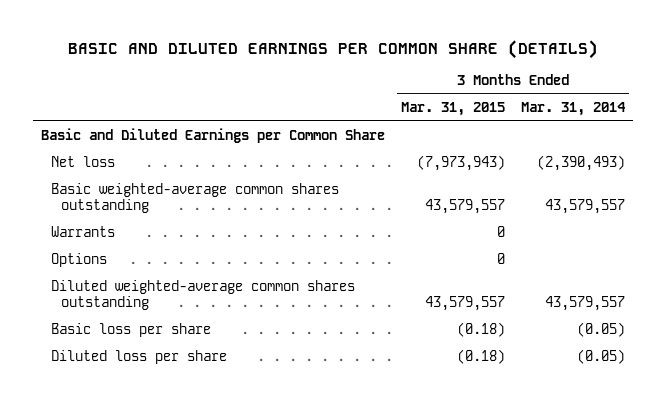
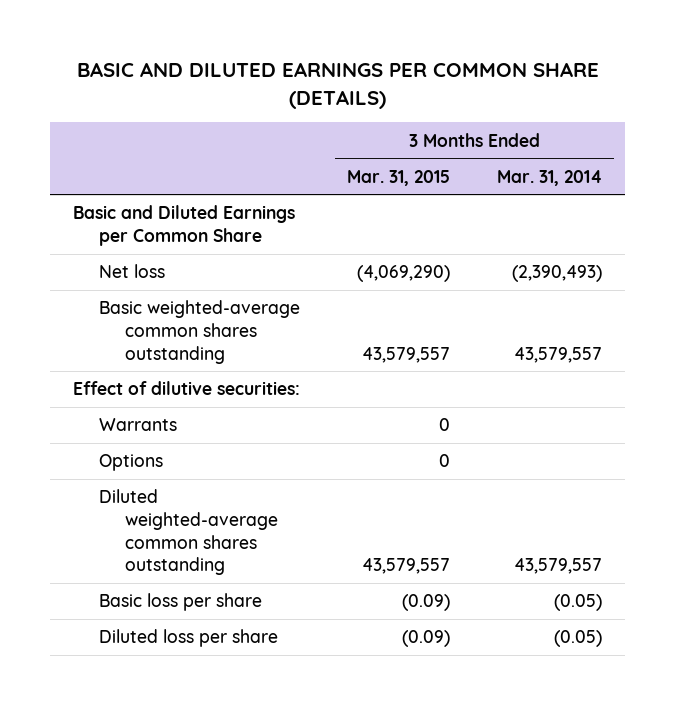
[416,155,505,172] (7,973,943) -> [357,265,451,283] (4,069,290)
none -> [73,381,301,396] Effect of dilutive securities:
[456,322,505,338] (0.18) -> [402,594,451,612] (0.09)
[456,349,505,365] (0.18) -> [402,630,451,648] (0.09)

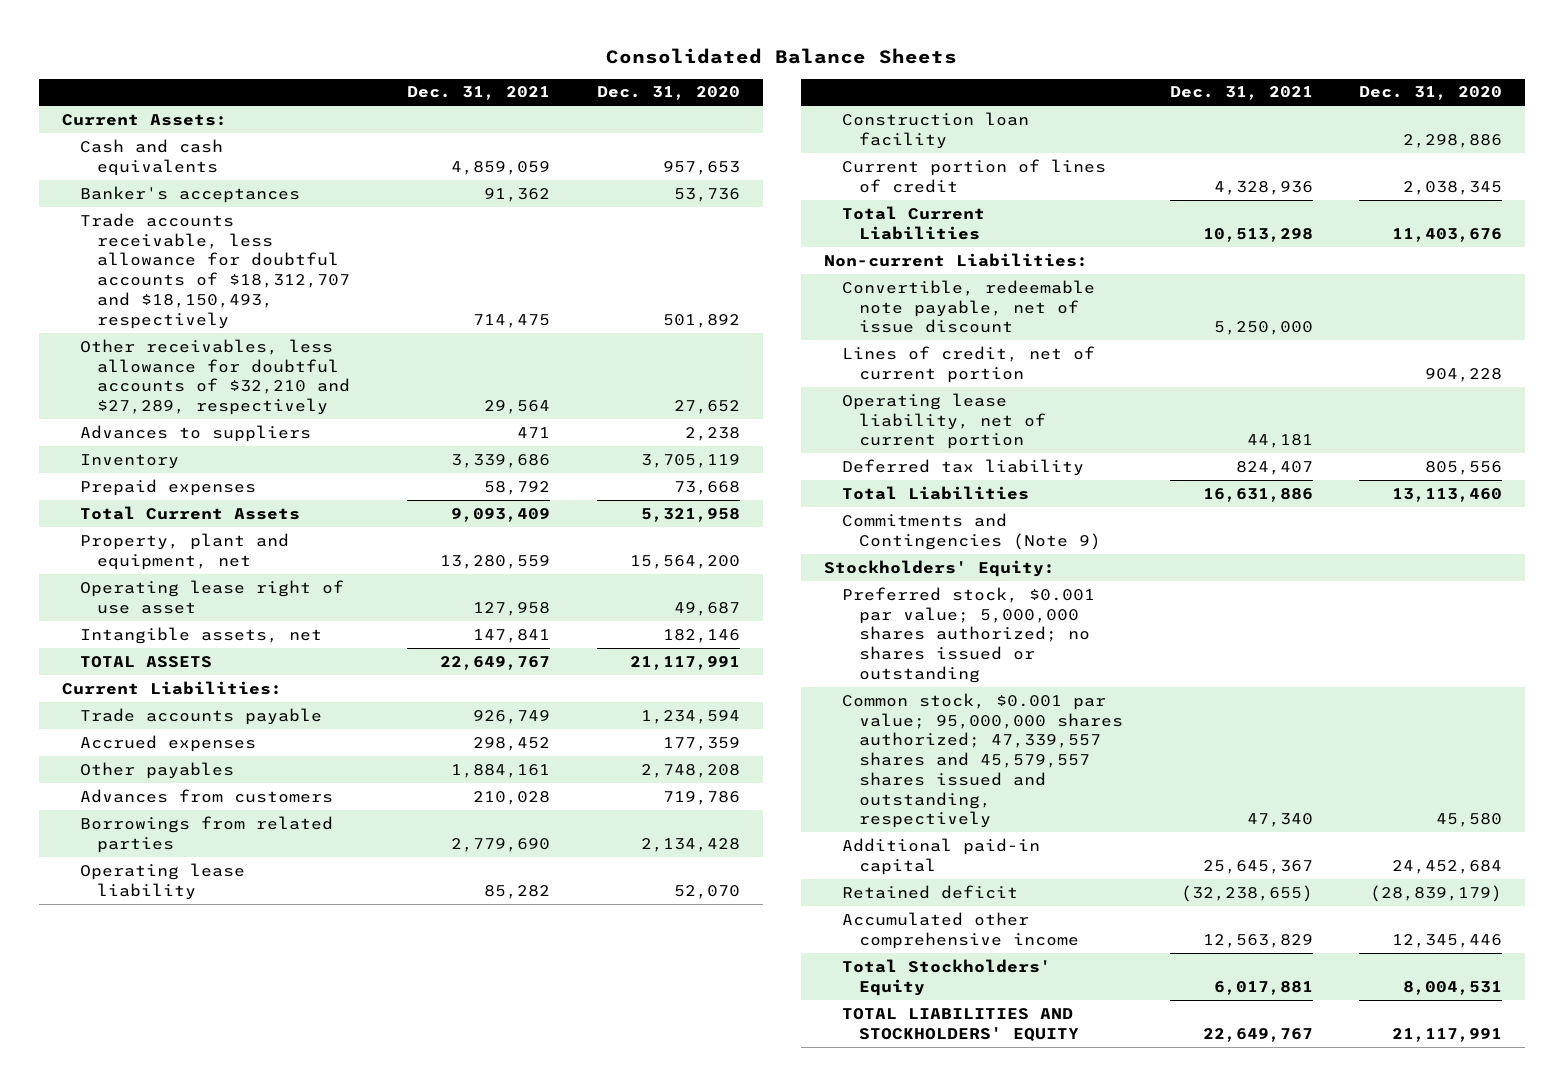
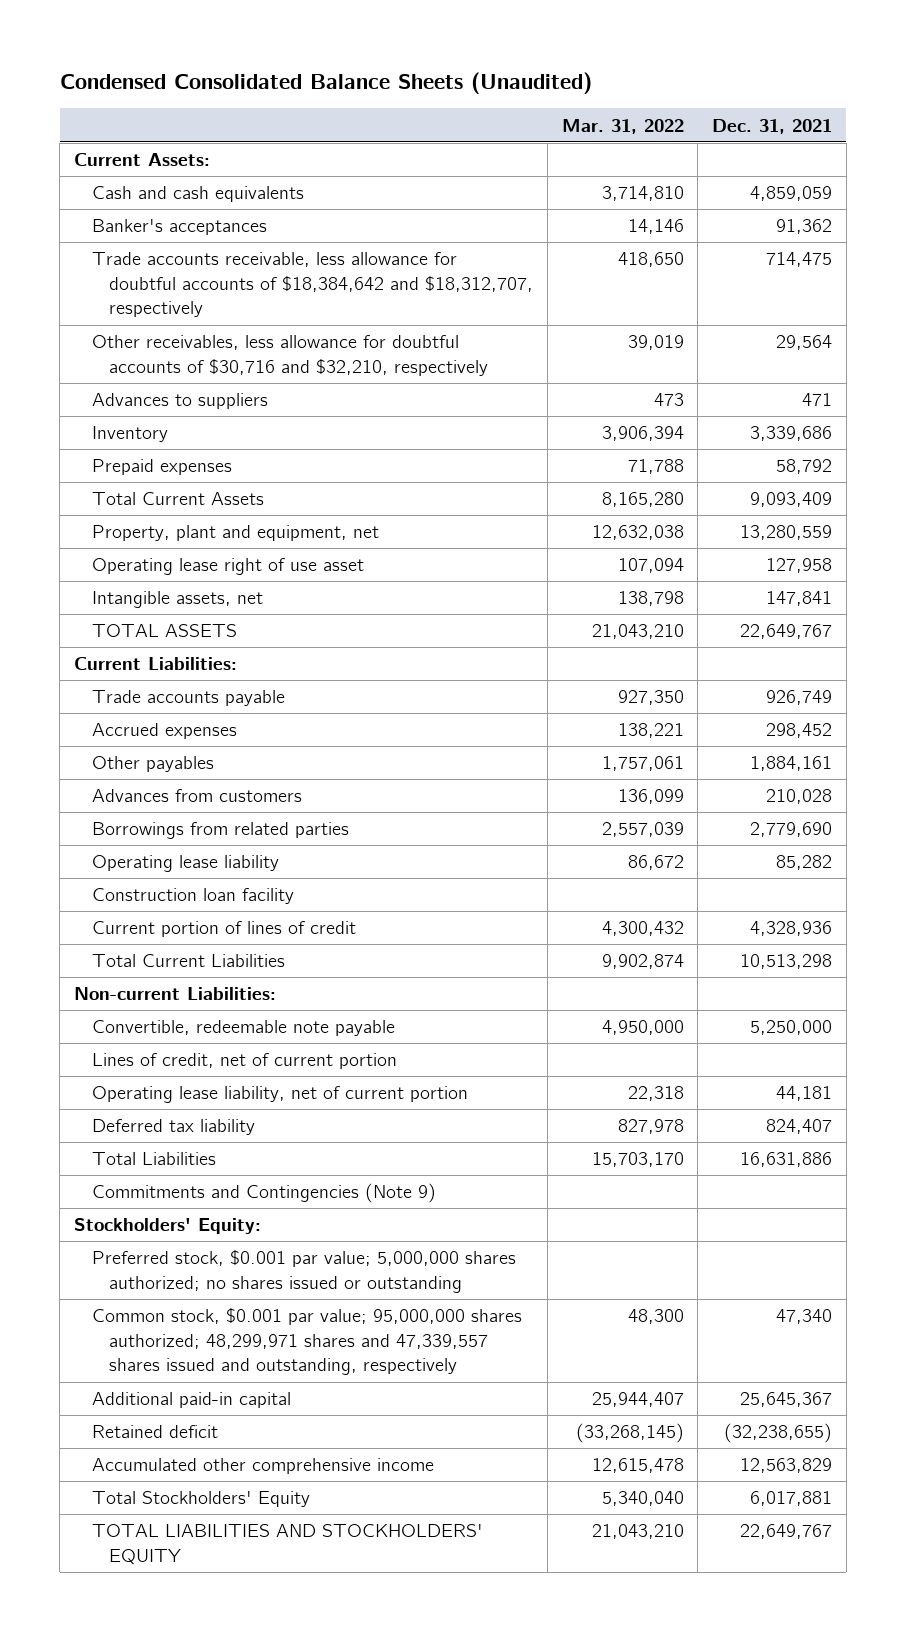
[605,48,957,65] Consolidated Balance Sheets -> [59,72,592,95] Condensed Consolidated Balance Sheets (Unaudited)
[596,86,740,101] Dec. 31, 2020 -> none
none -> [561,118,684,134] Mar. 31, 2022
[79,212,351,329] Trade accounts receivable, less allowance for doubtful accounts of $18,312,707 and $18,150,493, respectively -> [91,252,534,318] Trade accounts receivable, less allowance for doubtful accounts of $18,384,642 and $18,312,707, respectively
[79,338,351,416] Other receivables, less allowance for doubtful accounts of $32,210 and $27,289, respectively -> [91,335,489,376] Other receivables, less allowance for doubtful accounts of $30,716 and $32,210, respectively
[841,279,1095,334] Convertible, redeemable note payable, net of issue discount -> [91,1020,395,1037] Convertible, redeemable note payable
[841,692,1124,829] Common stock, $0.001 par value; 95,000,000 shares authorized; 47,339,557 shares and 45,579,557 shares issued and outstanding, respectively -> [91,1308,522,1376] Common stock, $0.001 par value; 95,000,000 shares authorized; 48,299,971 shares and 47,339,557 shares issued and outstanding, respectively

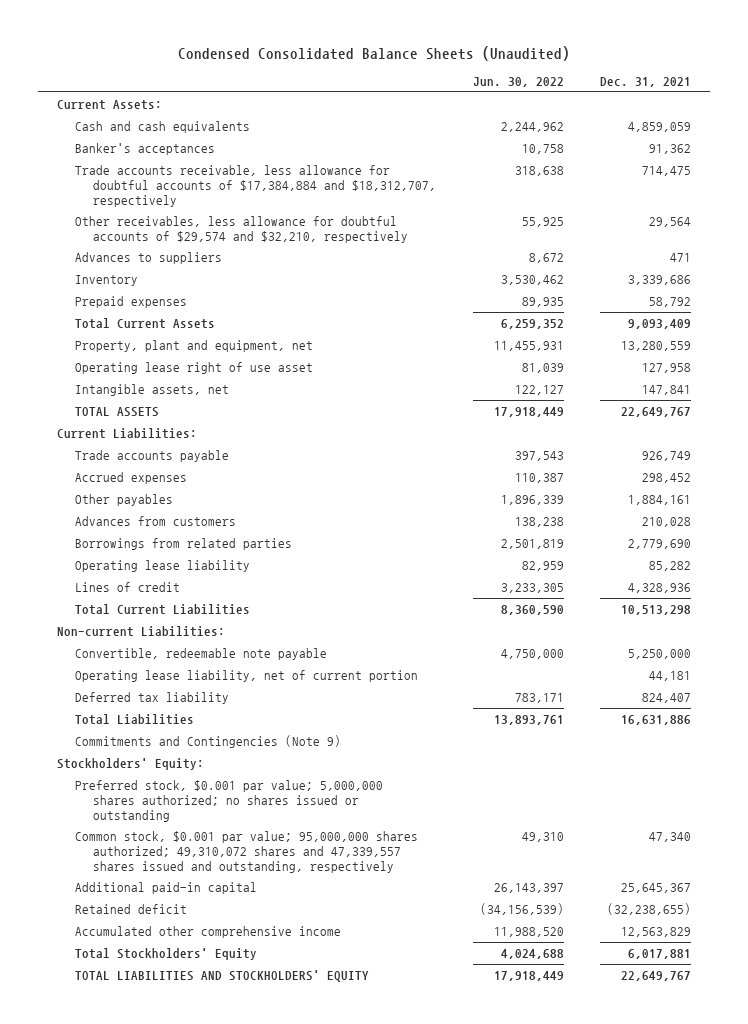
[561,118,684,134] Mar. 31, 2022 -> none
none -> [472,77,564,88] Jun. 30, 2022
[91,252,534,318] Trade accounts receivable, less allowance for doubtful accounts of $18,384,642 and $18,312,707, respectively -> [74,164,437,207] Trade accounts receivable, less allowance for doubtful accounts of $17,384,884 and $18,312,707, respectively
[91,335,489,376] Other receivables, less allowance for doubtful accounts of $30,716 and $32,210, respectively -> [74,215,409,243] Other receivables, less allowance for doubtful accounts of $29,574 and $32,210, respectively
[91,888,294,905] Construction loan facility -> none
[91,921,356,938] Current portion of lines of credit -> [74,581,180,592] Lines of credit
[91,1053,397,1070] Lines of credit, net of current portion -> none
[91,1308,522,1376] Common stock, $0.001 par value; 95,000,000 shares authorized; 48,299,971 shares and 47,339,557 shares issued and outstanding, respectively -> [74,830,418,873] Common stock, $0.001 par value; 95,000,000 shares authorized; 49,310,072 shares and 47,339,557 shares issued and outstanding, respectively

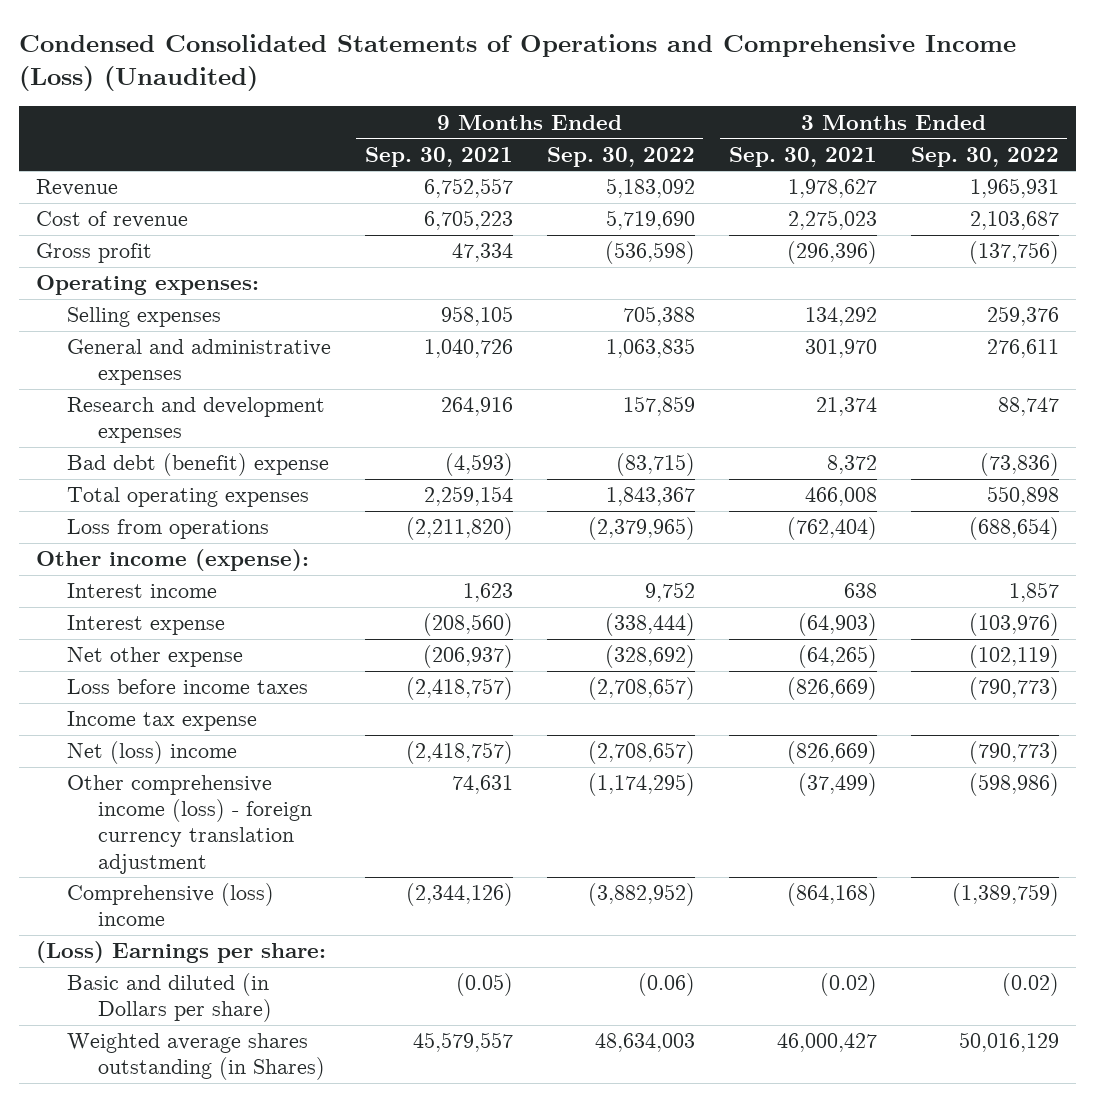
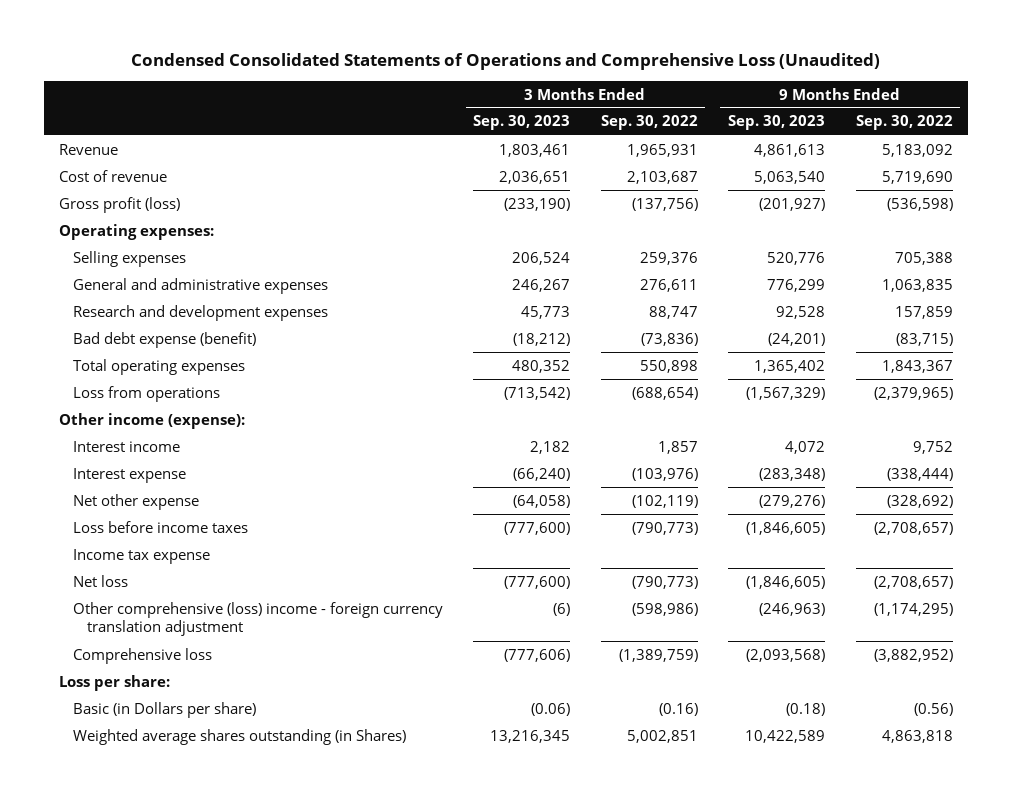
[18,33,1016,91] Condensed Consolidated Statements of Operations and Comprehensive Income (Loss) (Unaudited) -> [130,53,880,71] Condensed Consolidated Statements of Operations and Comprehensive Loss (Unaudited)
[364,146,513,167] Sep. 30, 2021 -> none
[728,146,877,167] Sep. 30, 2021 -> none
none -> [473,115,571,131] Sep. 30, 2023
none -> [728,115,826,131] Sep. 30, 2023
[35,243,152,264] Gross profit -> [58,196,180,213] Gross profit (loss)
[66,453,329,477] Bad debt (benefit) expense -> [72,331,256,348] Bad debt expense (benefit)
[66,741,237,765] Net (loss) income -> [72,574,128,587] Net loss
[66,775,313,874] Other comprehensive income (loss) - foreign currency translation adjustment -> [72,601,443,637] Other comprehensive (loss) income - foreign currency translation adjustment
[66,883,274,927] Comprehensive (loss) income -> [72,647,212,664] Comprehensive loss
[35,941,326,964] (Loss) Earnings per share: -> [58,674,170,691] Loss per share:
[66,973,273,1023] Basic and diluted (in Dollars per share) -> [72,701,256,718] Basic (in Dollars per share)
[637,973,695,997] (0.06) -> [913,702,953,716] (0.56)
[1001,973,1059,997] (0.02) -> [658,702,698,716] (0.16)
[594,1033,695,1053] 48,634,003 -> [881,729,953,743] 4,863,818
[958,1032,1059,1053] 50,016,129 -> [626,729,698,743] 5,002,851

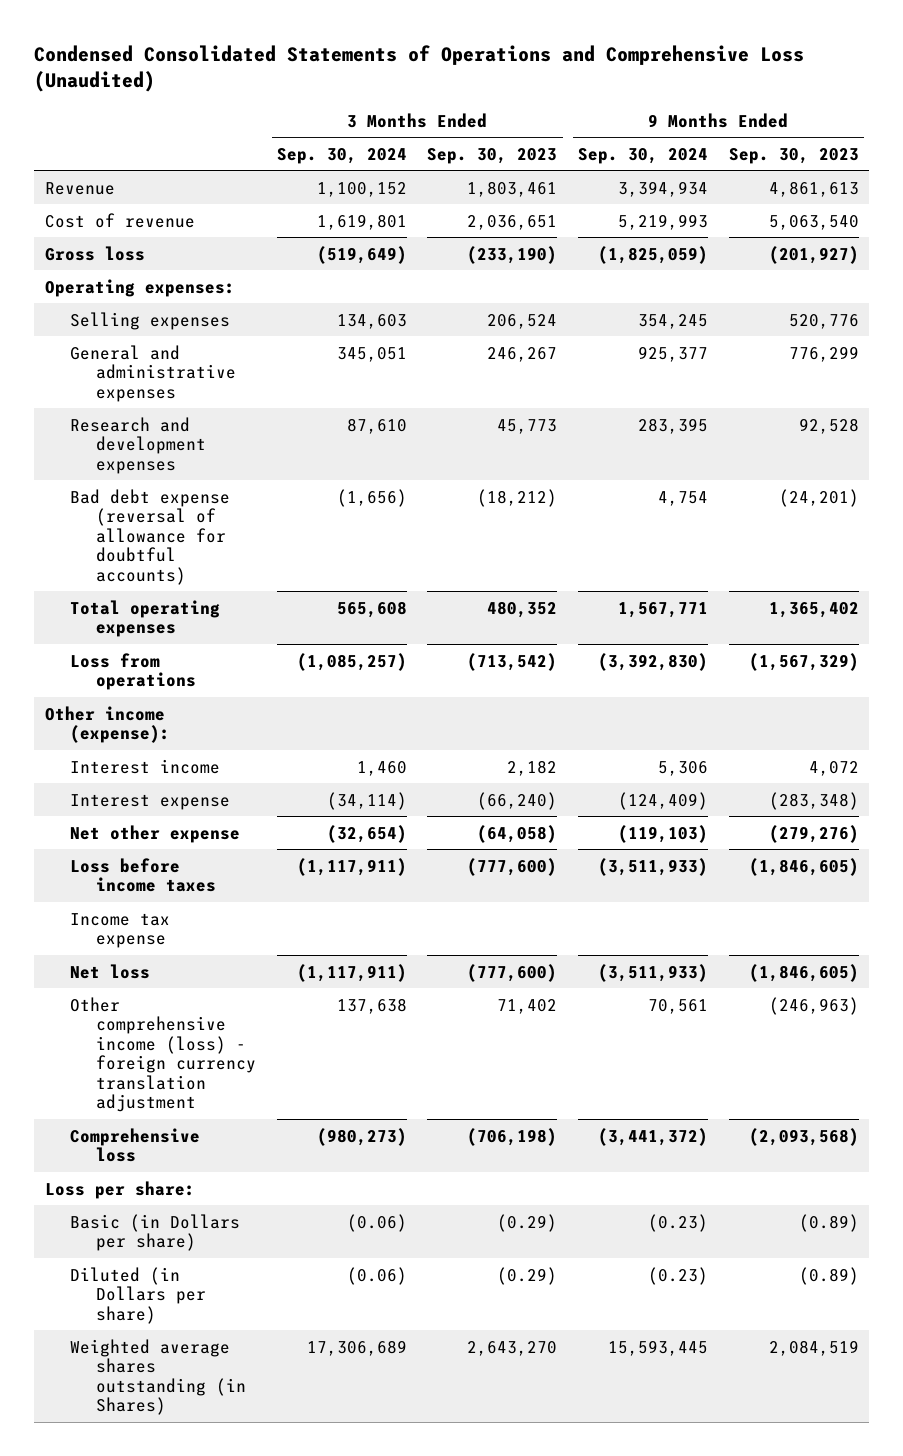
[600,115,698,131] Sep. 30, 2022 -> none
[855,115,953,131] Sep. 30, 2022 -> none
none -> [276,147,407,164] Sep. 30, 2024
none -> [577,147,708,164] Sep. 30, 2024
[58,196,180,213] Gross profit (loss) -> [44,245,145,261] Gross loss
[72,331,256,348] Bad debt expense (benefit) -> [70,488,231,585] Bad debt expense (reversal of allowance for doubtful accounts)
[72,601,443,637] Other comprehensive (loss) income - foreign currency translation adjustment -> [70,996,257,1113] Other comprehensive income (loss) - foreign currency translation adjustment
[553,602,571,616] (6) -> [497,998,558,1014] 71,402
[504,648,571,662] (777,606) -> [467,1127,558,1146] (706,198)
[531,702,571,716] (0.06) -> [497,1213,558,1232] (0.29)
[786,702,826,716] (0.18) -> [798,1213,859,1232] (0.89)
none -> [70,1266,207,1324] Diluted (in Dollars per share)
[490,729,571,743] 13,216,345 -> [467,1340,558,1356] 2,643,270
[745,729,826,743] 10,422,589 -> [768,1339,859,1356] 2,084,519

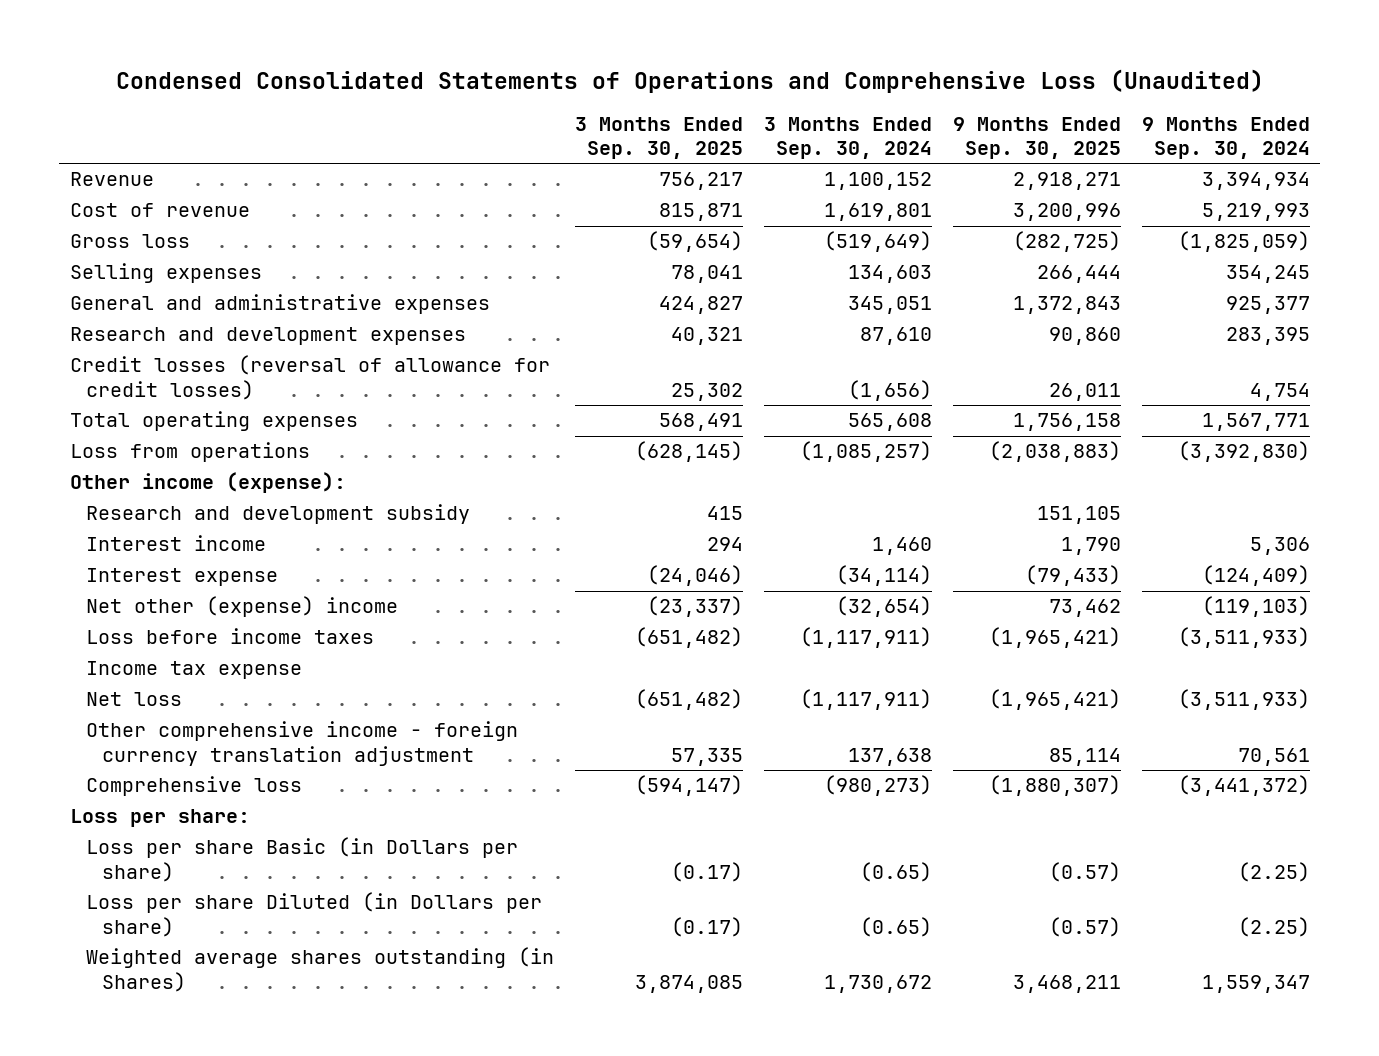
[427,147,558,164] Sep. 30, 2023 -> none
[728,147,859,164] Sep. 30, 2023 -> none
none -> [574,116,743,160] 3 Months Ended Sep. 30, 2025
none -> [952,116,1121,160] 9 Months Ended Sep. 30, 2025
[44,278,235,297] Operating expenses: -> none
[70,488,231,585] Bad debt expense (reversal of allowance for doubtful accounts) -> [69,355,550,400] Credit losses (reversal of allowance for credit losses)
none -> [85,504,470,525] Research and development subsidy
[70,824,241,843] Net other expense -> [85,596,398,618] Net other (expense) income
[70,996,257,1113] Other comprehensive income (loss) - foreign currency translation adjustment -> [85,721,518,766] Other comprehensive income - foreign currency translation adjustment
[70,1213,241,1252] Basic (in Dollars per share) -> [85,837,518,882] Loss per share Basic (in Dollars per share)
[346,1213,407,1232] (0.06) -> [859,861,932,882] (0.65)
[647,1213,708,1232] (0.23) -> [1237,861,1310,882] (2.25)
[70,1266,207,1324] Diluted (in Dollars per share) -> [85,892,542,937] Loss per share Diluted (in Dollars per share)
[346,1266,407,1285] (0.06) -> [859,916,932,937] (0.65)
[647,1266,708,1285] (0.23) -> [1237,916,1310,937] (2.25)
[306,1339,407,1356] 17,306,689 -> [823,974,932,993] 1,730,672
[607,1339,708,1356] 15,593,445 -> [1201,974,1310,993] 1,559,347

